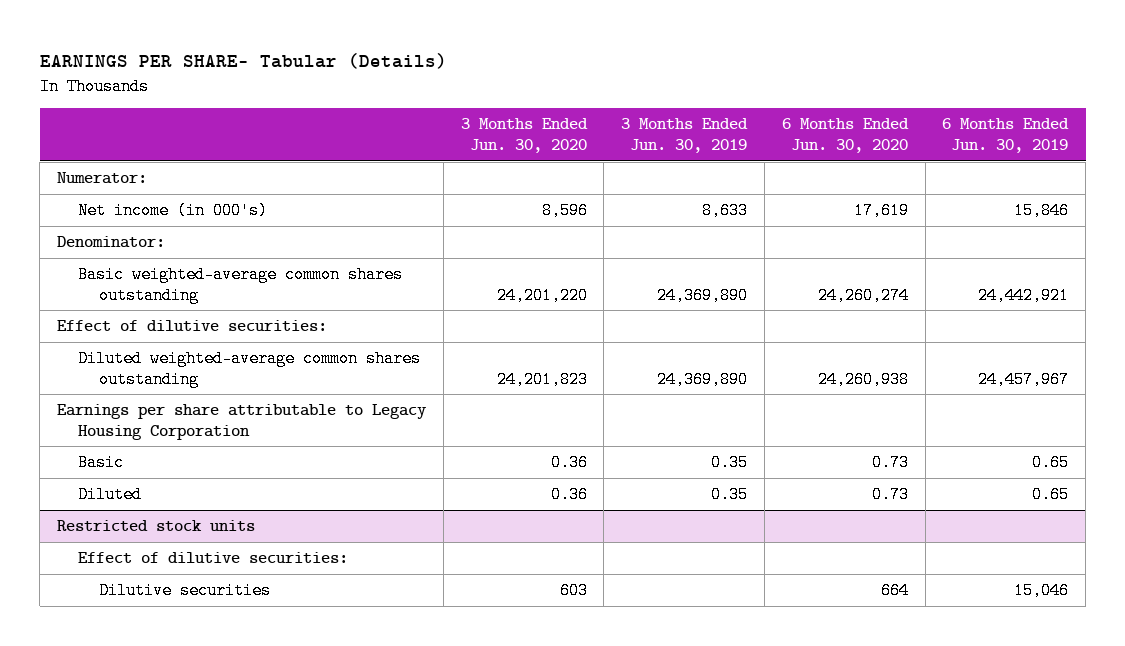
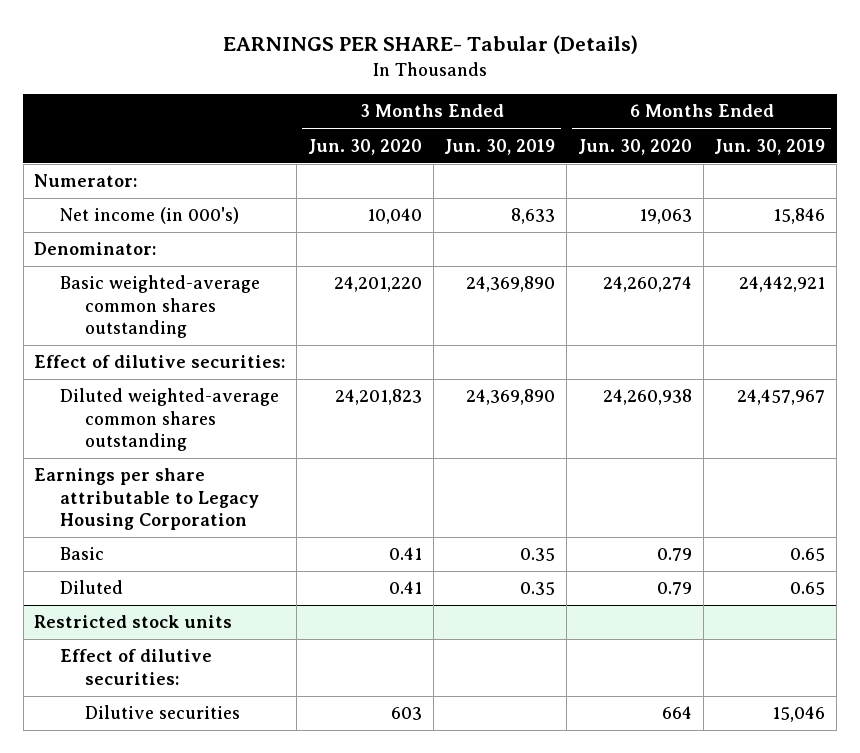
[541,202,588,220] 8,596 -> [366,208,422,225] 10,040
[853,202,909,220] 17,619 -> [638,209,692,225] 19,063
[550,454,588,472] 0.36 -> [388,547,422,561] 0.41
[871,454,909,472] 0.73 -> [656,548,692,562] 0.79
[550,486,588,504] 0.36 -> [388,581,422,595] 0.41
[871,486,909,504] 0.73 -> [656,582,692,596] 0.79

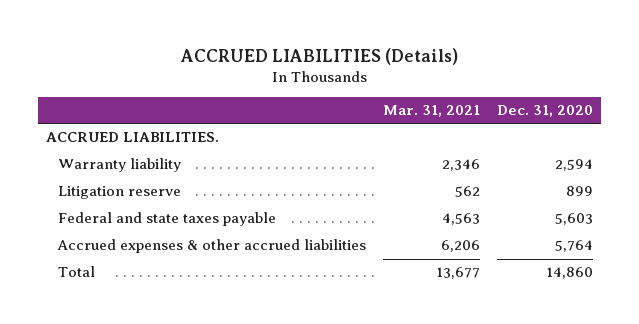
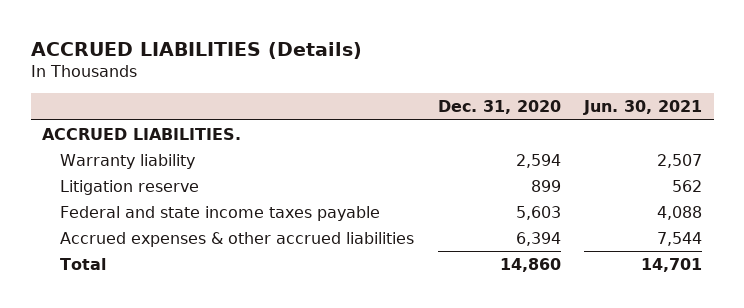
[383,105,481,118] Mar. 31, 2021 -> none
none -> [582,100,702,116] Jun. 30, 2021
[58,212,277,227] Federal and state taxes payable -> [60,206,381,222] Federal and state income taxes payable
[554,240,593,253] 5,764 -> [515,232,561,247] 6,394

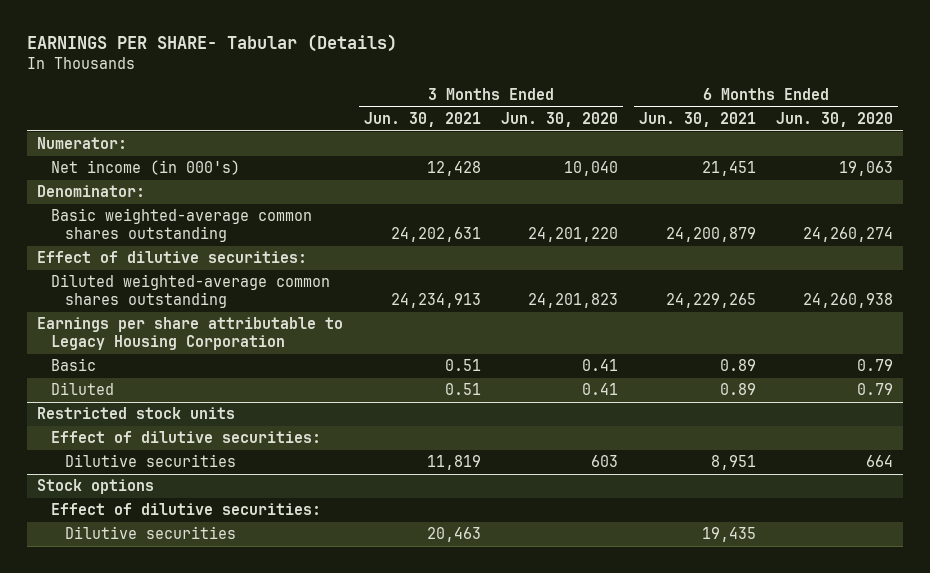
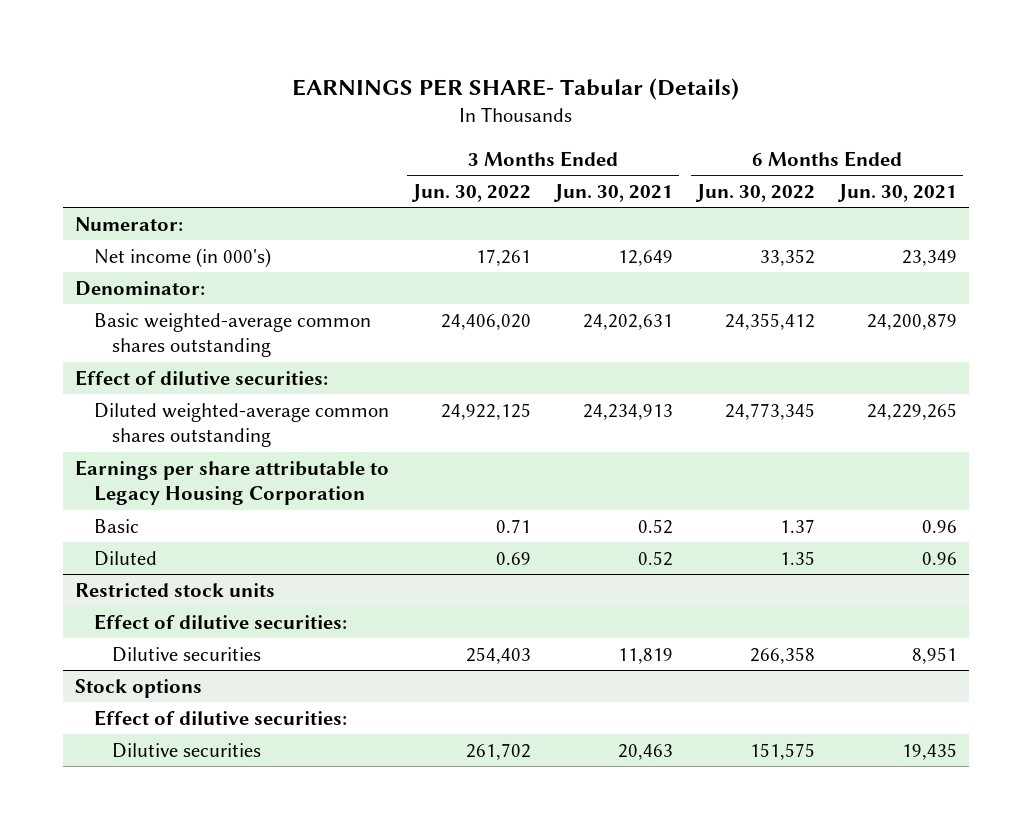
[501,112,619,128] Jun. 30, 2020 -> none
[776,112,894,128] Jun. 30, 2020 -> none
none -> [411,183,532,202] Jun. 30, 2022
none -> [694,183,815,202] Jun. 30, 2022
[426,161,481,177] 12,428 -> [618,249,674,266] 12,649
[701,161,756,177] 21,451 -> [901,249,957,266] 23,349
[444,359,481,372] 0.51 -> [638,518,674,534] 0.52
[719,359,756,372] 0.89 -> [921,519,957,533] 0.96
[444,383,481,396] 0.51 -> [638,550,674,566] 0.52
[719,383,756,396] 0.89 -> [921,551,957,565] 0.96

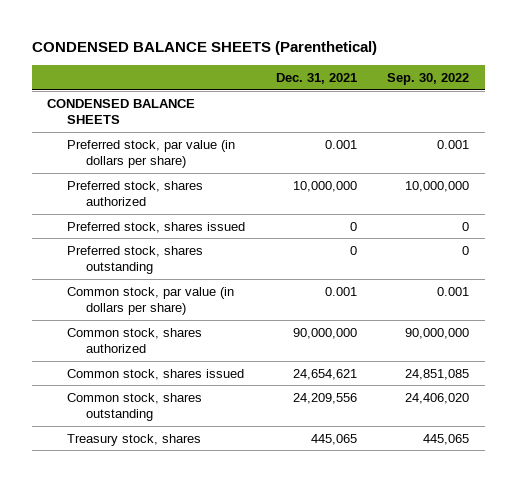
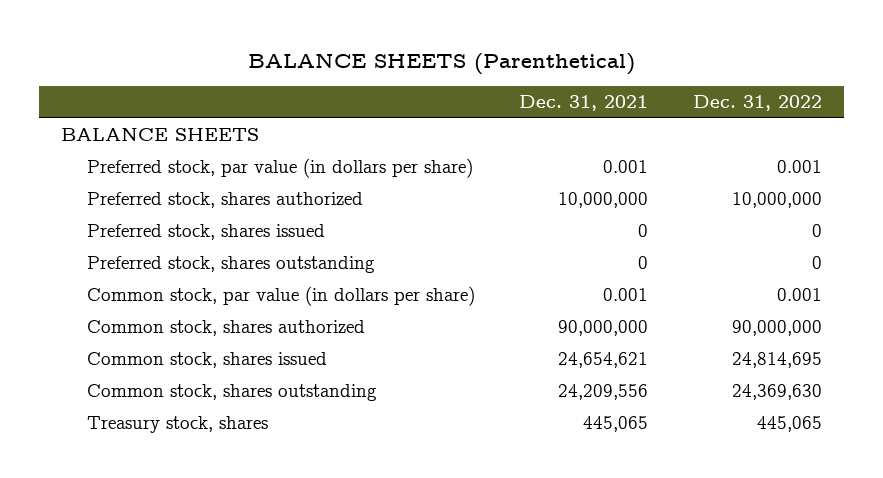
[31,41,377,56] CONDENSED BALANCE SHEETS (Parenthetical) -> [247,52,635,75] BALANCE SHEETS (Parenthetical)
[387,73,470,86] Sep. 30, 2022 -> none
none -> [692,95,822,112] Dec. 31, 2022
[47,98,196,125] CONDENSED BALANCE SHEETS -> [61,128,260,142] BALANCE SHEETS

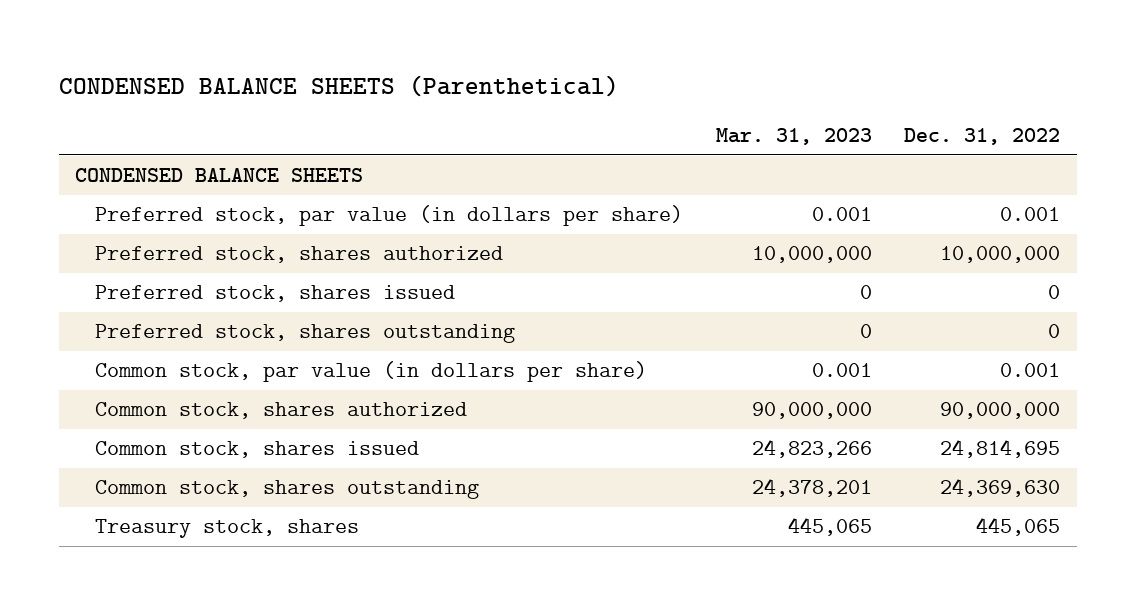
[247,52,635,75] BALANCE SHEETS (Parenthetical) -> [59,74,620,97] CONDENSED BALANCE SHEETS (Parenthetical)
[519,95,649,112] Dec. 31, 2021 -> none
none -> [715,128,872,146] Mar. 31, 2023
[61,128,260,142] BALANCE SHEETS -> [75,168,364,183] CONDENSED BALANCE SHEETS

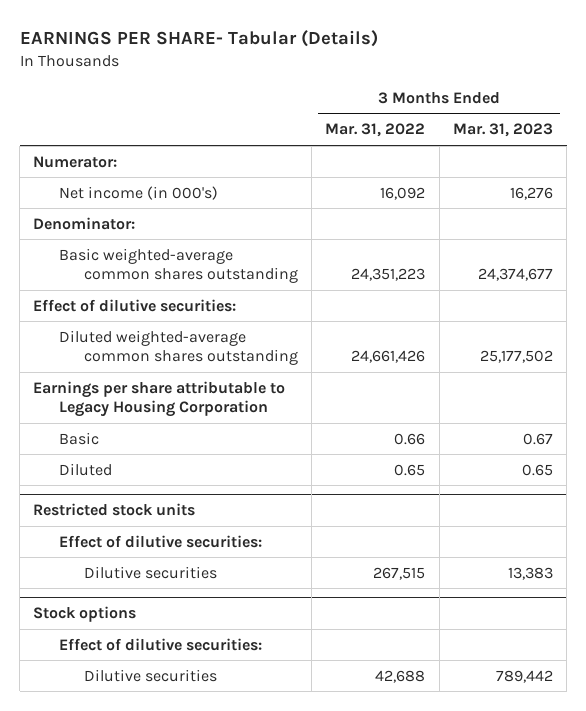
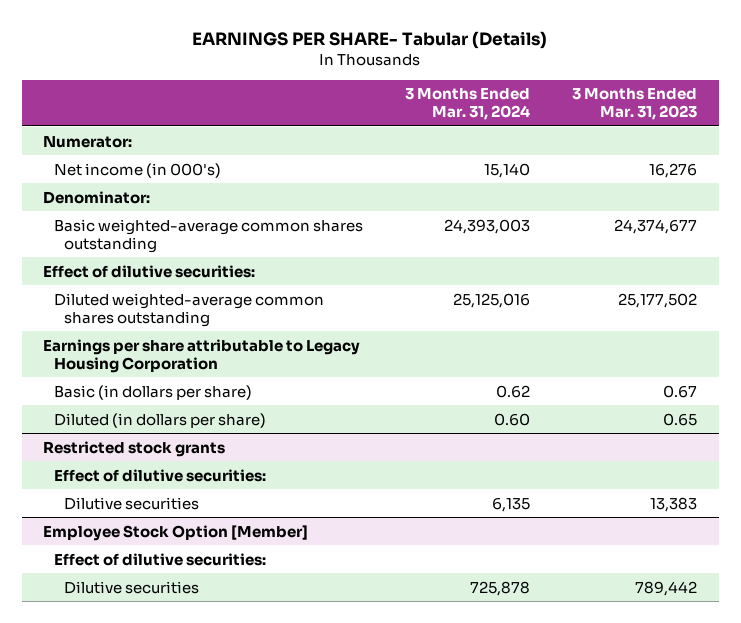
[325,123,426,138] Mar. 31, 2022 -> none
none -> [405,88,531,121] 3 Months Ended Mar. 31, 2024
[58,431,99,445] Basic -> [53,384,252,400] Basic (in dollars per share)
[58,462,112,476] Diluted -> [53,412,266,428] Diluted (in dollars per share)
[33,503,196,517] Restricted stock units -> [43,440,226,457] Restricted stock grants
[33,606,137,623] Stock options -> [43,524,309,541] Employee Stock Option [Member]

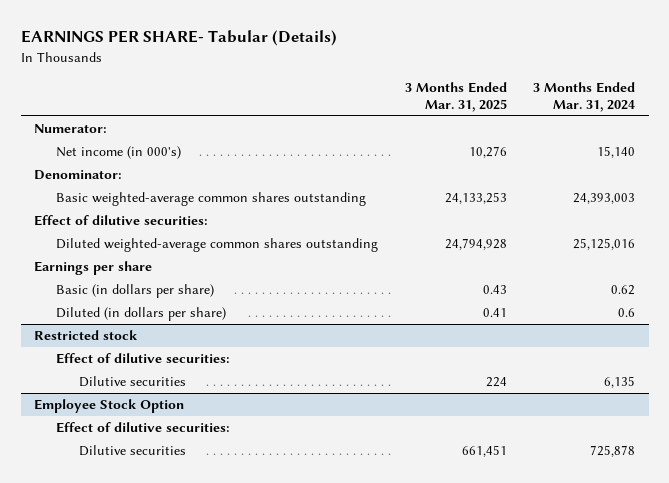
[572,88,698,121] 3 Months Ended Mar. 31, 2023 -> none
none -> [404,81,507,112] 3 Months Ended Mar. 31, 2025
[43,338,361,373] Earnings per share attributable to Legacy Housing Corporation -> [33,261,152,276] Earnings per share
[494,412,531,426] 0.60 -> [618,308,636,318] 0.6
[43,440,226,457] Restricted stock grants -> [33,330,138,341] Restricted stock
[43,524,309,541] Employee Stock Option [Member] -> [33,399,184,414] Employee Stock Option

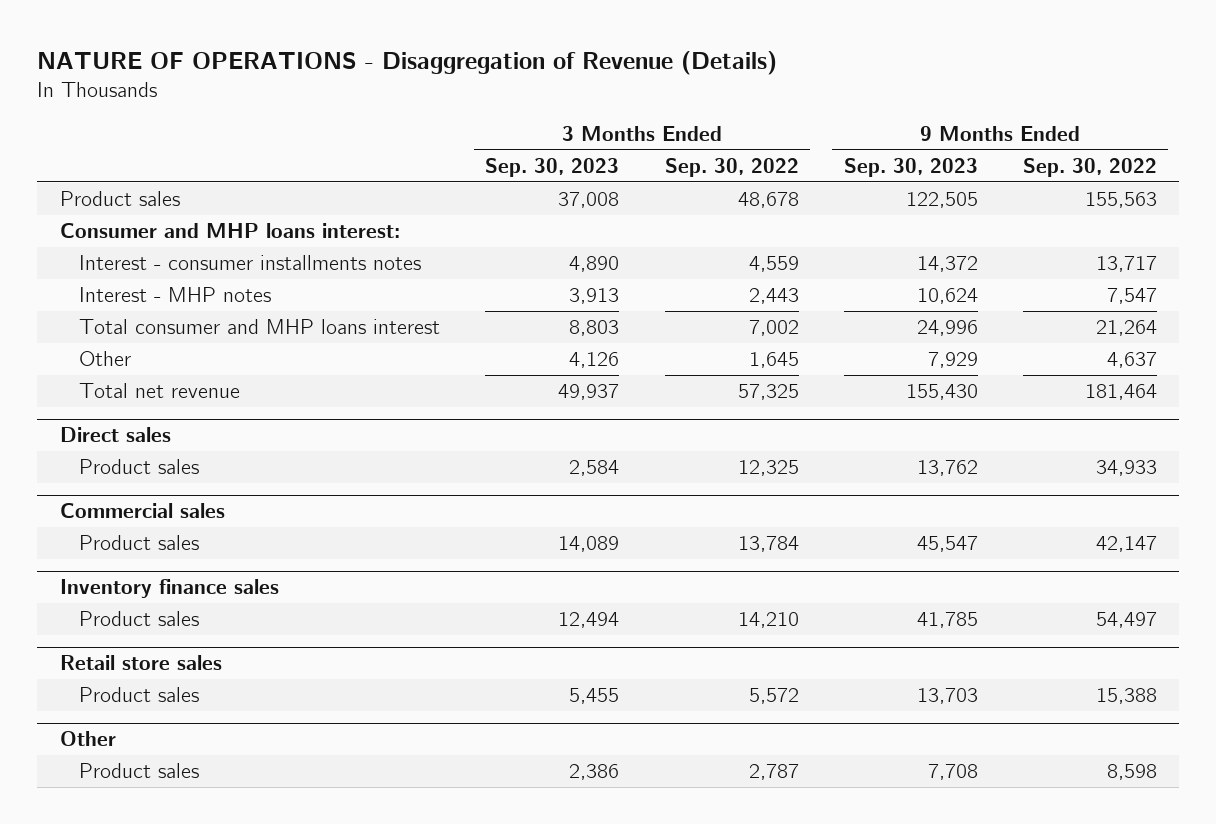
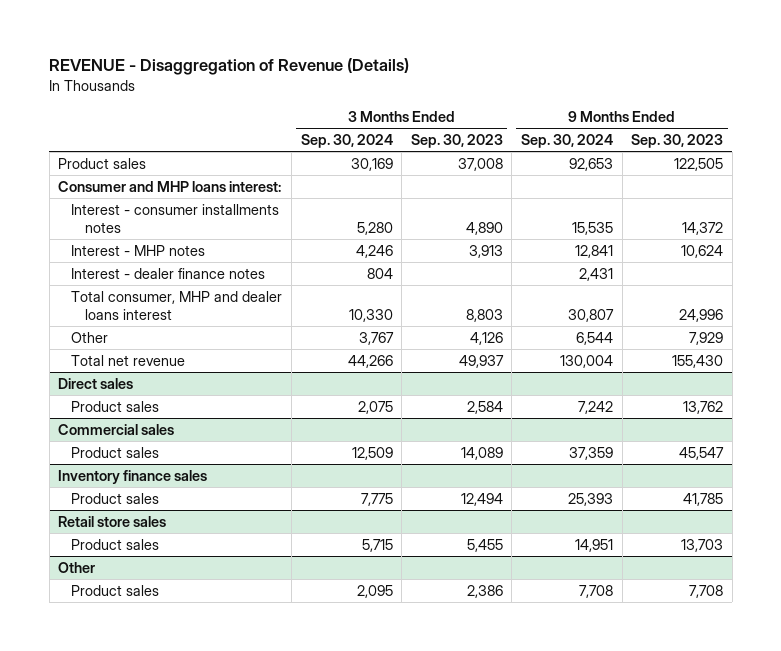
[37,51,778,76] NATURE OF OPERATIONS - Disaggregation of Revenue (Details) -> [49,58,410,76] REVENUE - Disaggregation of Revenue (Details)
[664,157,799,177] Sep. 30, 2022 -> none
[1022,157,1157,177] Sep. 30, 2022 -> none
none -> [300,133,393,148] Sep. 30, 2024
none -> [521,133,614,148] Sep. 30, 2024
none -> [71,267,266,279] Interest - dealer finance notes
[79,319,441,335] Total consumer and MHP loans interest -> [71,290,283,320] Total consumer, MHP and dealer loans interest

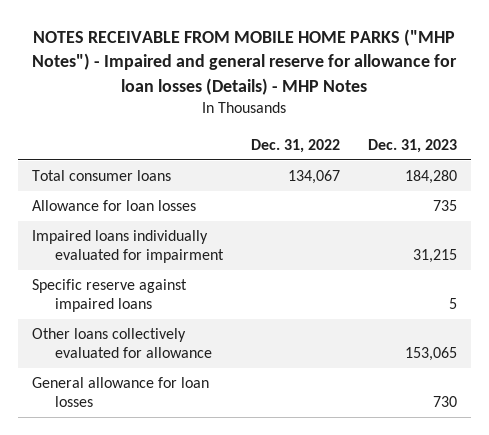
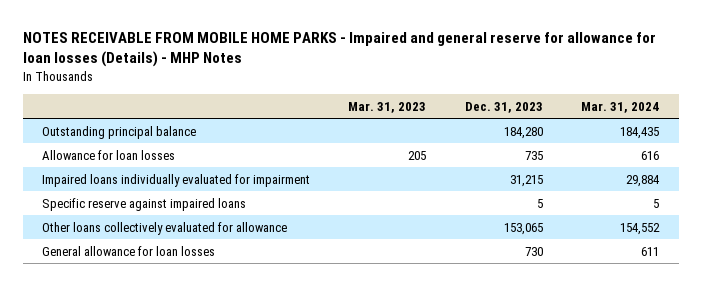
[32,28,458,95] NOTES RECEIVABLE FROM MOBILE HOME PARKS ("MHP Notes") - Impaired and general reserve for allowance for loan losses (Details) - MHP Notes -> [22,31,656,67] NOTES RECEIVABLE FROM MOBILE HOME PARKS - Impaired and general reserve for allowance for loan losses (Details) - MHP Notes
[250,138,340,153] Dec. 31, 2022 -> none
none -> [348,101,427,113] Mar. 31, 2023
none -> [581,101,660,113] Mar. 31, 2024
[32,170,172,182] Total consumer loans -> [41,125,196,139] Outstanding principal balance

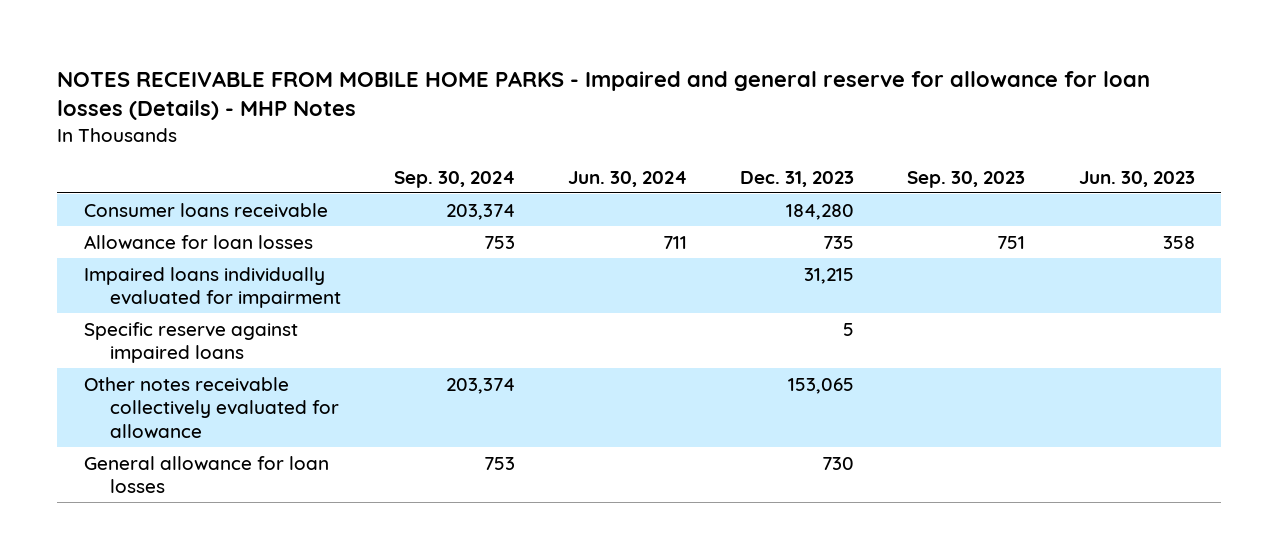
[348,101,427,113] Mar. 31, 2023 -> none
[581,101,660,113] Mar. 31, 2024 -> none
none -> [394,170,516,188] Sep. 30, 2024
none -> [568,170,688,187] Jun. 30, 2024
none -> [907,170,1026,188] Sep. 30, 2023
none -> [1078,170,1195,187] Jun. 30, 2023
[41,125,196,139] Outstanding principal balance -> [83,202,328,218] Consumer loans receivable
[41,221,287,235] Other loans collectively evaluated for allowance -> [83,376,340,438] Other notes receivable collectively evaluated for allowance

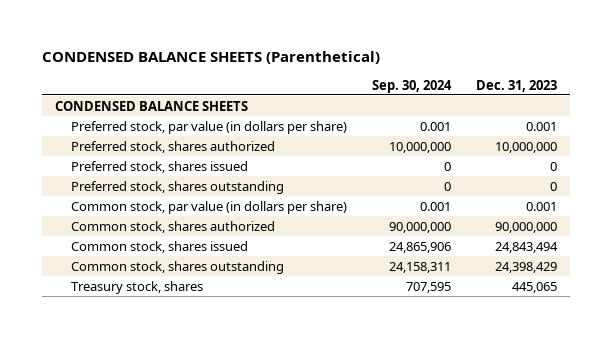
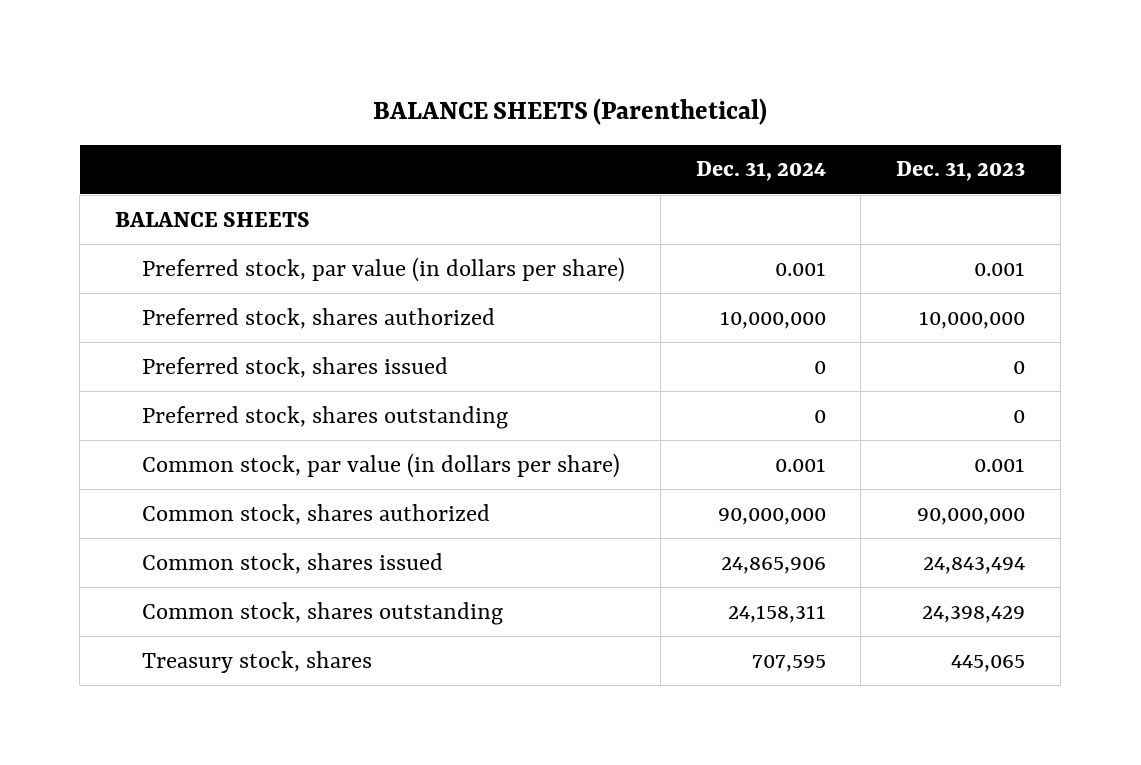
[41,51,380,65] CONDENSED BALANCE SHEETS (Parenthetical) -> [373,98,768,126] BALANCE SHEETS (Parenthetical)
[372,79,453,93] Sep. 30, 2024 -> none
none -> [695,161,826,182] Dec. 31, 2024
[54,100,248,111] CONDENSED BALANCE SHEETS -> [115,211,311,227] BALANCE SHEETS

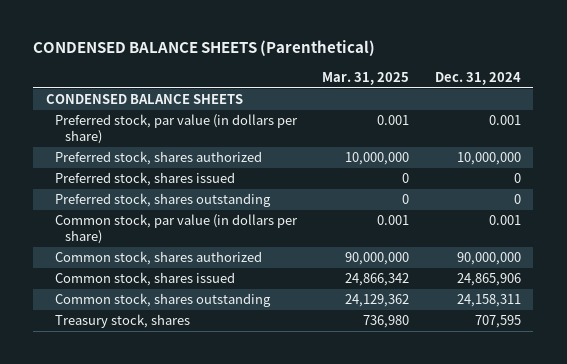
[373,98,768,126] BALANCE SHEETS (Parenthetical) -> [33,40,376,57] CONDENSED BALANCE SHEETS (Parenthetical)
[896,161,1026,182] Dec. 31, 2023 -> none
none -> [322,71,410,85] Mar. 31, 2025
[115,211,311,227] BALANCE SHEETS -> [46,94,244,105] CONDENSED BALANCE SHEETS

